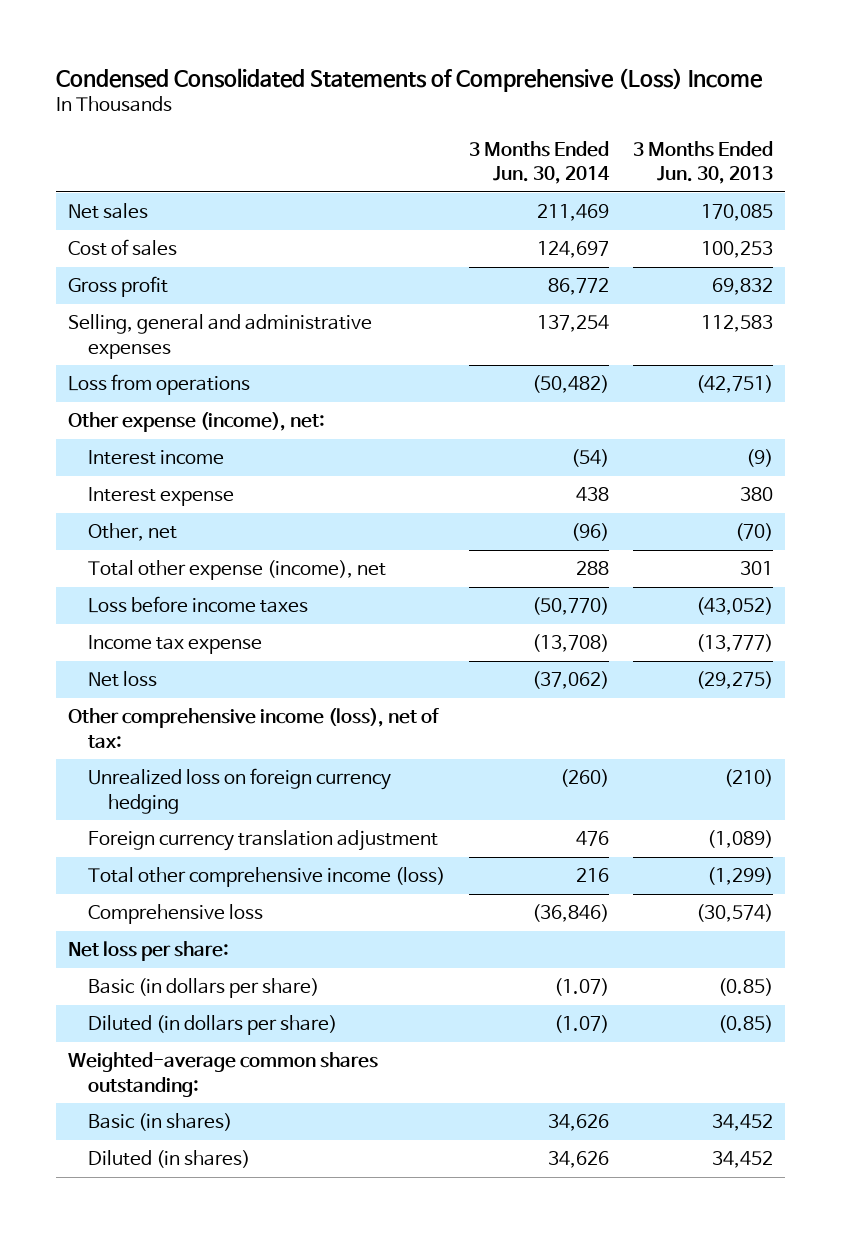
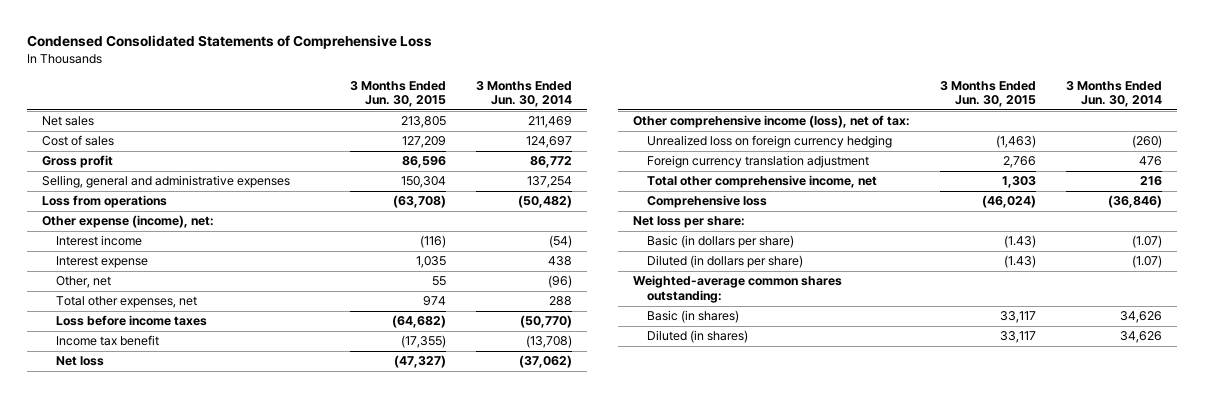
[55,67,763,92] Condensed Consolidated Statements of Comprehensive (Loss) Income -> [27,35,433,50] Condensed Consolidated Statements of Comprehensive Loss
[633,140,774,185] 3 Months Ended Jun. 30, 2013 -> none
none -> [349,80,446,108] 3 Months Ended Jun. 30, 2015
[88,560,387,581] Total other expense (income), net -> [56,296,198,309] Total other expenses, net
[88,635,263,655] Income tax expense -> [56,335,160,347] Income tax benefit
[88,867,446,888] Total other comprehensive income (loss) -> [646,175,877,189] Total other comprehensive income, net

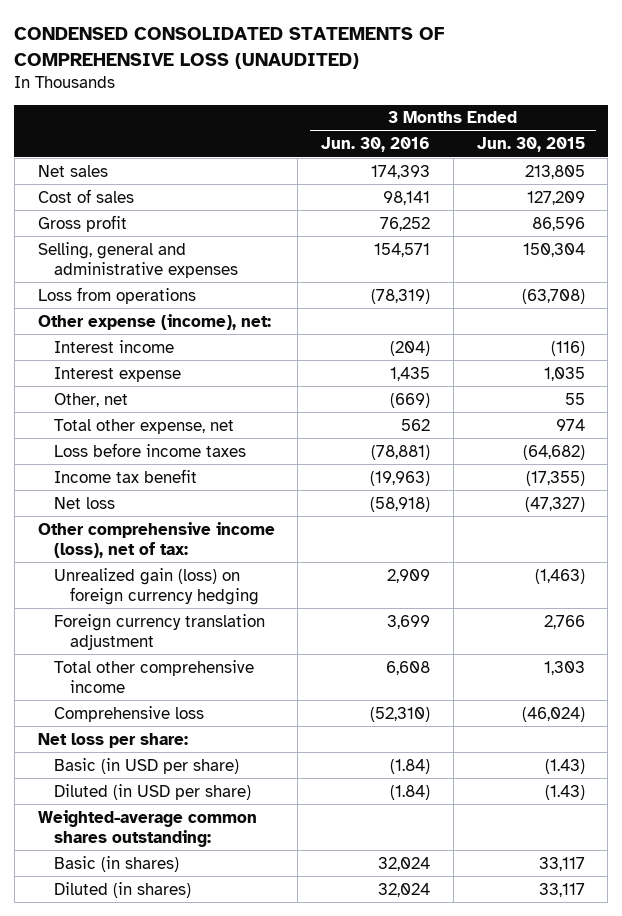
[27,35,433,50] Condensed Consolidated Statements of Comprehensive Loss -> [14,27,445,69] CONDENSED CONSOLIDATED STATEMENTS OF COMPREHENSIVE LOSS (UNAUDITED)
[475,80,572,108] 3 Months Ended Jun. 30, 2014 -> none
none -> [321,137,431,153] Jun. 30, 2016
[56,296,198,309] Total other expenses, net -> [53,418,234,434] Total other expense, net
[646,135,892,149] Unrealized loss on foreign currency hedging -> [53,567,260,605] Unrealized gain (loss) on foreign currency hedging
[646,175,877,189] Total other comprehensive income, net -> [53,659,254,693] Total other comprehensive income
[646,235,794,249] Basic (in dollars per share) -> [53,757,239,774] Basic (in USD per share)
[646,255,803,269] Diluted (in dollars per share) -> [53,783,251,800] Diluted (in USD per share)

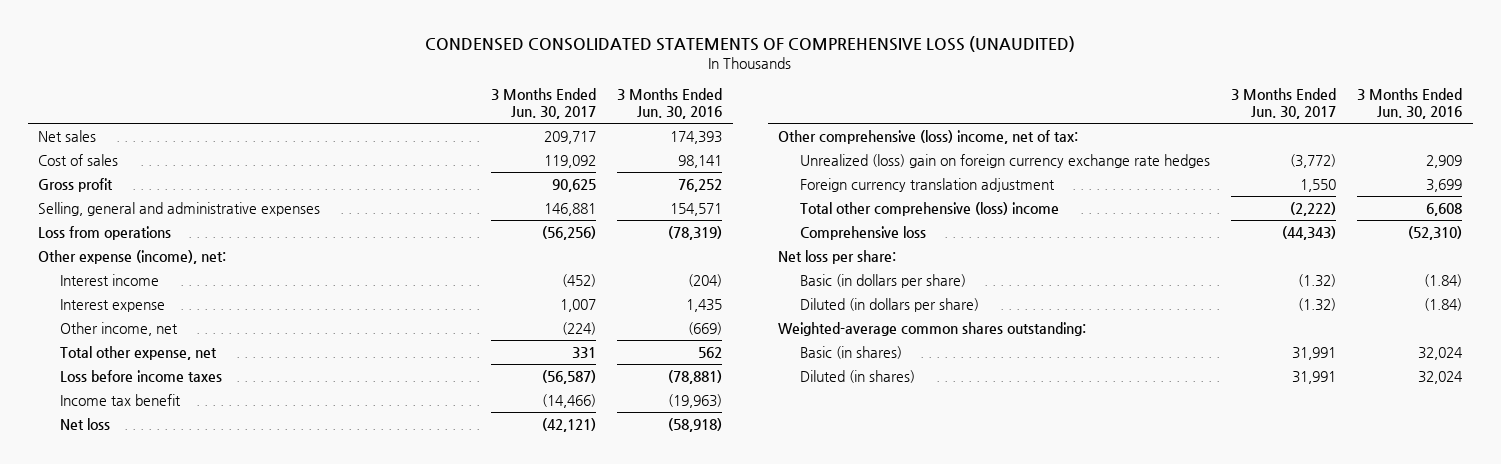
[476,137,585,153] Jun. 30, 2015 -> none
none -> [490,88,596,120] 3 Months Ended Jun. 30, 2017
[53,392,128,407] Other, net -> [59,321,178,336] Other income, net
[37,521,275,558] Other comprehensive income (loss), net of tax: -> [778,129,1079,144] Other comprehensive (loss) income, net of tax:
[53,567,260,605] Unrealized gain (loss) on foreign currency hedging -> [799,153,1210,168] Unrealized (loss) gain on foreign currency exchange rate hedges
[53,659,254,693] Total other comprehensive income -> [799,201,1059,216] Total other comprehensive (loss) income
[53,757,239,774] Basic (in USD per share) -> [799,273,966,288] Basic (in dollars per share)
[53,783,251,800] Diluted (in USD per share) -> [799,297,979,312] Diluted (in dollars per share)

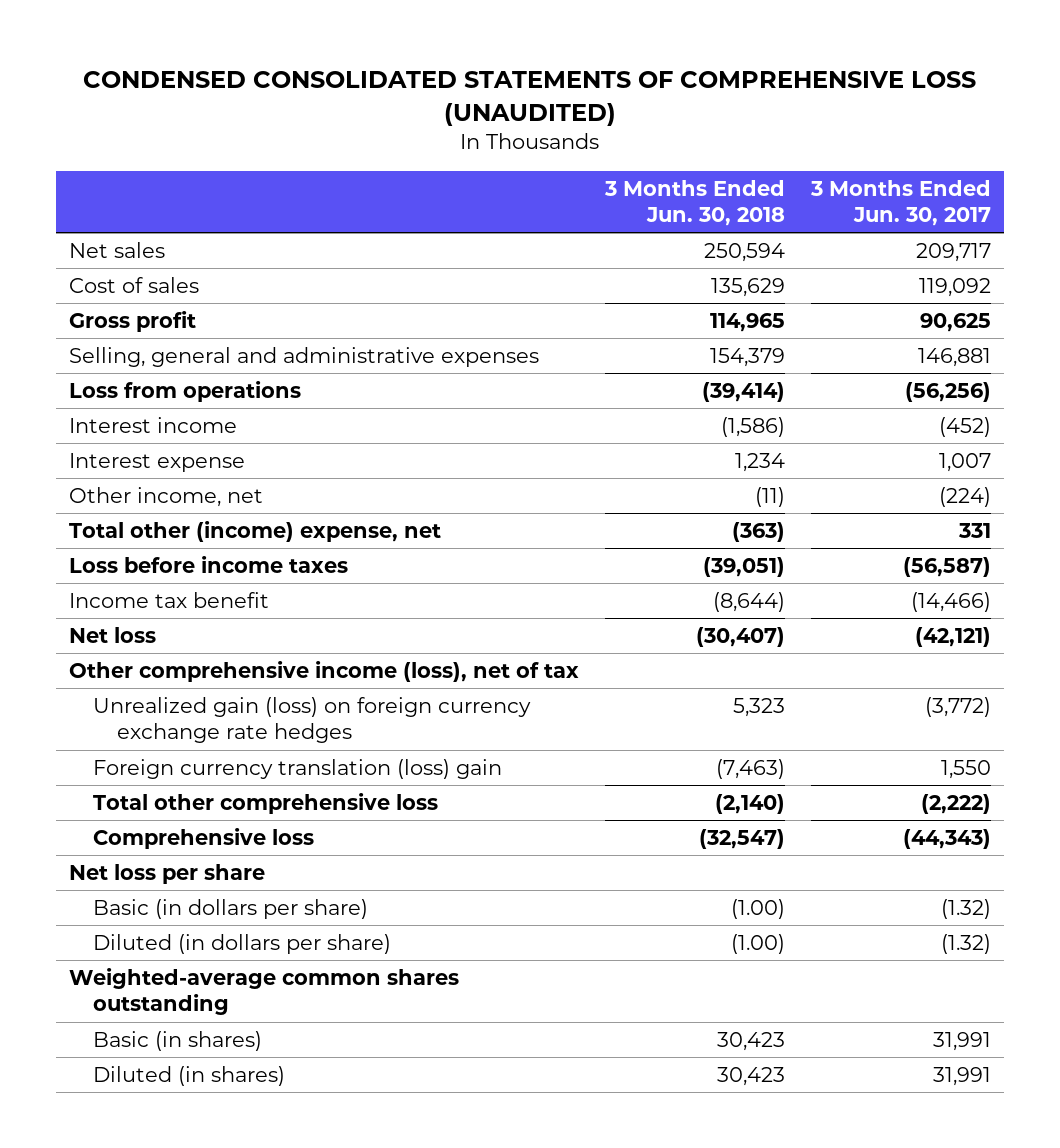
[617,88,723,120] 3 Months Ended Jun. 30, 2016 -> none
none -> [604,179,786,226] 3 Months Ended Jun. 30, 2018
[38,249,227,264] Other expense (income), net: -> none
[59,345,217,360] Total other expense, net -> [68,521,441,543] Total other (income) expense, net
[778,129,1079,144] Other comprehensive (loss) income, net of tax: -> [68,661,579,683] Other comprehensive income (loss), net of tax
[799,153,1210,168] Unrealized (loss) gain on foreign currency exchange rate hedges -> [92,697,531,744] Unrealized gain (loss) on foreign currency exchange rate hedges
[799,177,1055,192] Foreign currency translation adjustment -> [92,759,502,780] Foreign currency translation (loss) gain
[799,201,1059,216] Total other comprehensive (loss) income -> [92,793,438,815] Total other comprehensive loss
[778,249,897,264] Net loss per share: -> [68,864,265,885] Net loss per share
[778,321,1087,336] Weighted-average common shares outstanding: -> [68,968,459,1016] Weighted-average common shares outstanding

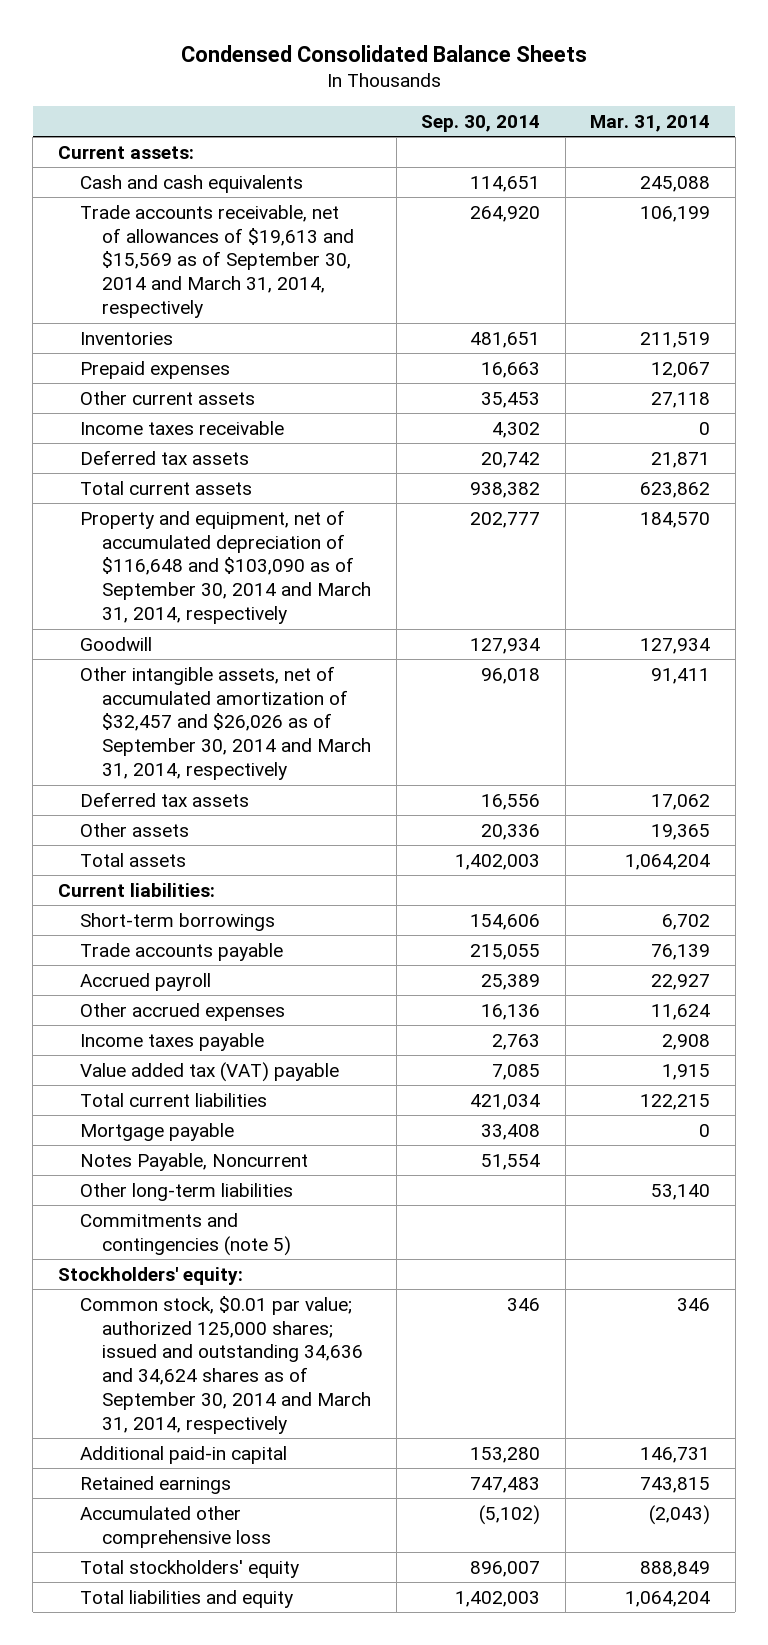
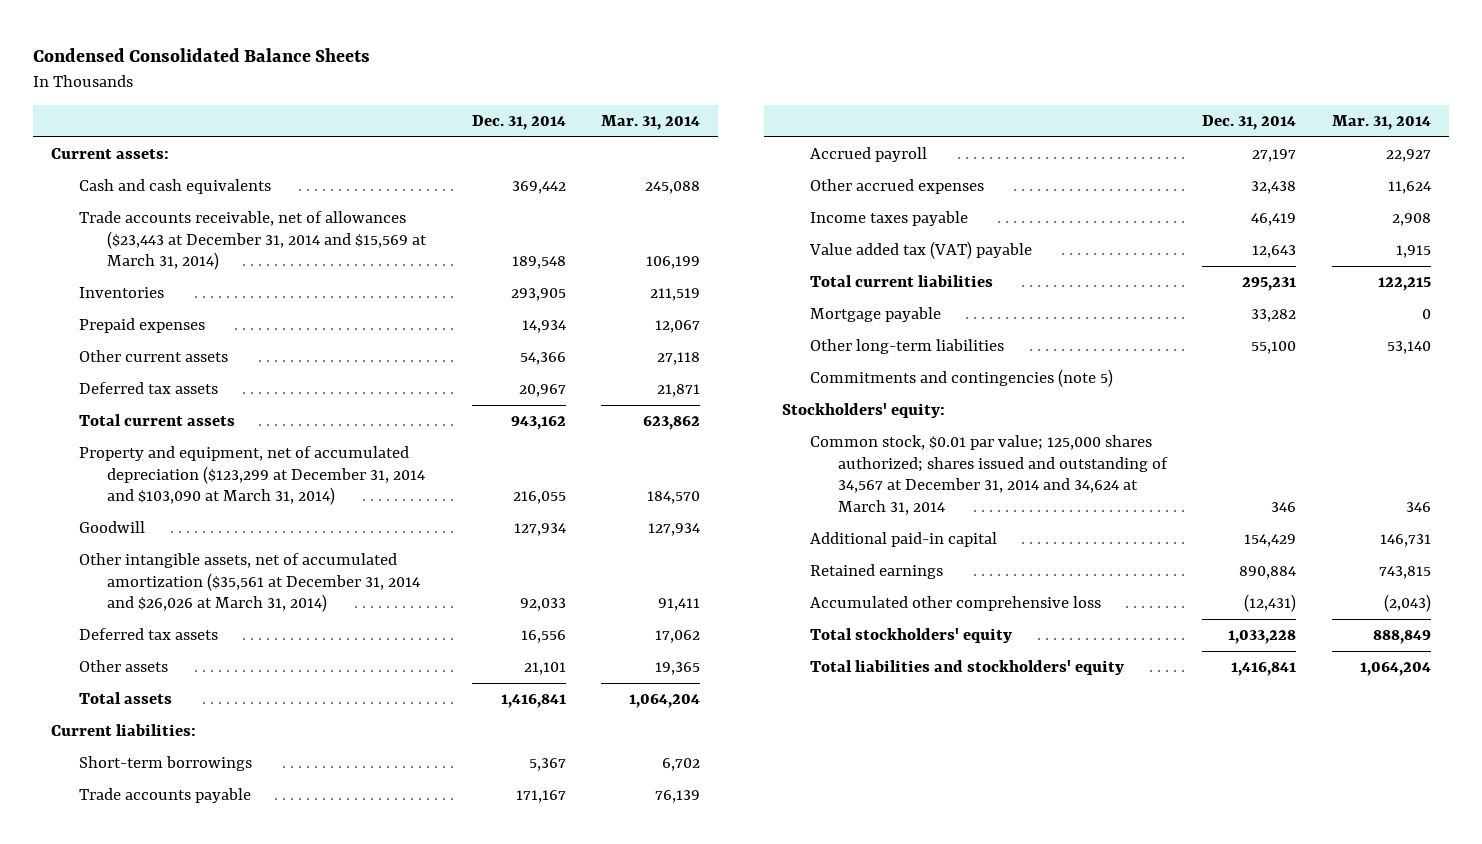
[421,114,541,132] Sep. 30, 2014 -> none
none -> [471,115,566,131] Dec. 31, 2014
[80,204,355,319] Trade accounts receivable, net of allowances of $19,613 and $15,569 as of September 30, 2014 and March 31, 2014, respectively -> [79,211,427,271] Trade accounts receivable, net of allowances ($23,443 at December 31, 2014 and $15,569 at March 31, 2014)
[80,420,285,435] Income taxes receivable -> none
[80,509,372,625] Property and equipment, net of accumulated depreciation of $116,648 and $103,090 as of September 30, 2014 and March 31, 2014, respectively -> [79,446,425,506] Property and equipment, net of accumulated depreciation ($123,299 at December 31, 2014 and $103,090 at March 31, 2014)
[80,665,372,781] Other intangible assets, net of accumulated amortization of $32,457 and $26,026 as of September 30, 2014 and March 31, 2014, respectively -> [79,553,420,613] Other intangible assets, net of accumulated amortization ($35,561 at December 31, 2014 and $26,026 at March 31, 2014)
[80,1152,309,1171] Notes Payable, Noncurrent -> none
[80,1295,372,1435] Common stock, $0.01 par value; authorized 125,000 shares; issued and outstanding 34,636 and 34,624 shares as of September 30, 2014 and March 31, 2014, respectively -> [809,435,1168,516] Common stock, $0.01 par value; 125,000 shares authorized; shares issued and outstanding of 34,567 at December 31, 2014 and 34,624 at March 31, 2014
[80,1589,294,1608] Total liabilities and equity -> [809,660,1124,676] Total liabilities and stockholders' equity

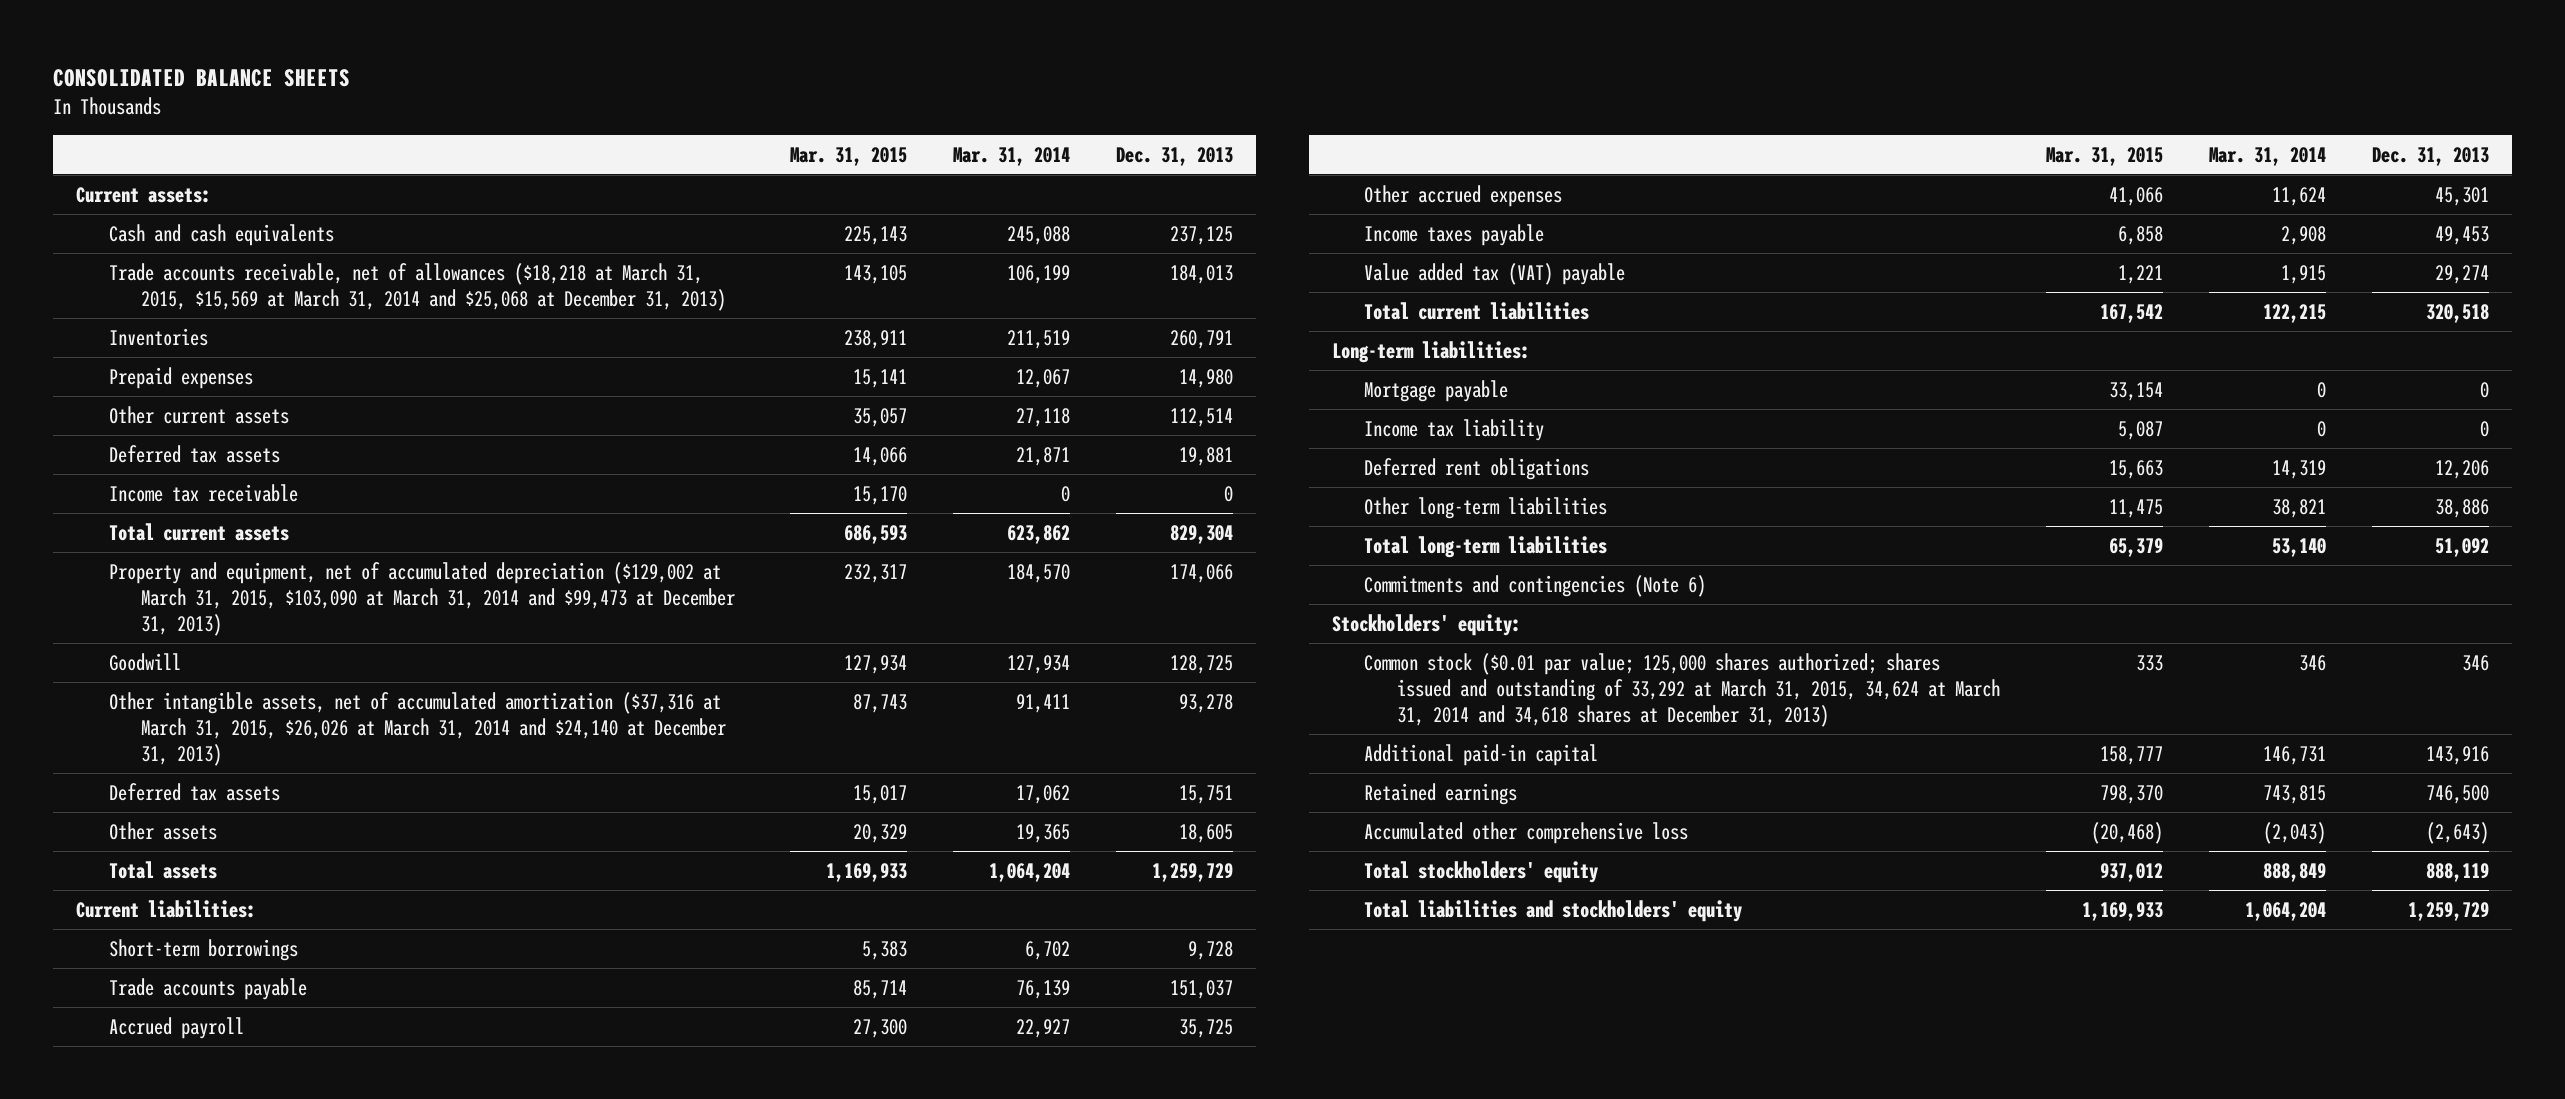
[33,47,371,62] Condensed Consolidated Balance Sheets -> [53,68,351,87] CONSOLIDATED BALANCE SHEETS
[471,115,566,131] Dec. 31, 2014 -> none
none -> [790,147,908,167] Mar. 31, 2015
none -> [1116,147,1234,167] Dec. 31, 2013
[79,211,427,271] Trade accounts receivable, net of allowances ($23,443 at December 31, 2014 and $15,569 at March 31, 2014) -> [108,262,726,311] Trade accounts receivable, net of allowances ($18,218 at March 31, 2015, $15,569 at March 31, 2014 and $25,068 at December 31, 2013)
none -> [108,483,298,502] Income tax receivable
[79,446,425,506] Property and equipment, net of accumulated depreciation ($123,299 at December 31, 2014 and $103,090 at March 31, 2014) -> [108,561,735,636] Property and equipment, net of accumulated depreciation ($129,002 at March 31, 2015, $103,090 at March 31, 2014 and $99,473 at December 31, 2013)
[79,553,420,613] Other intangible assets, net of accumulated amortization ($35,561 at December 31, 2014 and $26,026 at March 31, 2014) -> [108,691,726,766] Other intangible assets, net of accumulated amortization ($37,316 at March 31, 2015, $26,026 at March 31, 2014 and $24,140 at December 31, 2013)
none -> [1331,340,1530,363] Long-term liabilities:
none -> [1364,418,1545,441] Income tax liability
none -> [1364,457,1590,480] Deferred rent obligations
[1387,341,1432,355] 53,140 -> [2271,498,2326,518] 38,821
none -> [1364,535,1608,558] Total long-term liabilities
[809,369,1113,388] Commitments and contingencies (note 5) -> [1364,574,1707,597] Commitments and contingencies (Note 6)
[809,435,1168,516] Common stock, $0.01 par value; 125,000 shares authorized; shares issued and outstanding of 34,567 at December 31, 2014 and 34,624 at March 31, 2014 -> [1364,652,2000,727] Common stock ($0.01 par value; 125,000 shares authorized; shares issued and outstanding of 33,292 at March 31, 2015, 34,624 at March 31, 2014 and 34,618 shares at December 31, 2013)

